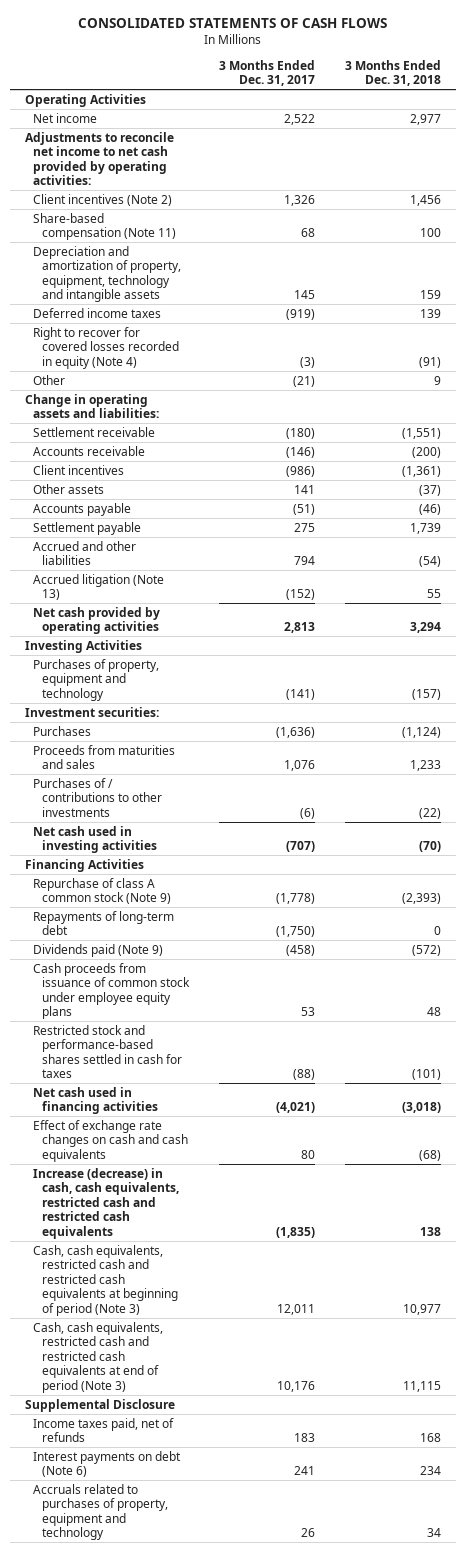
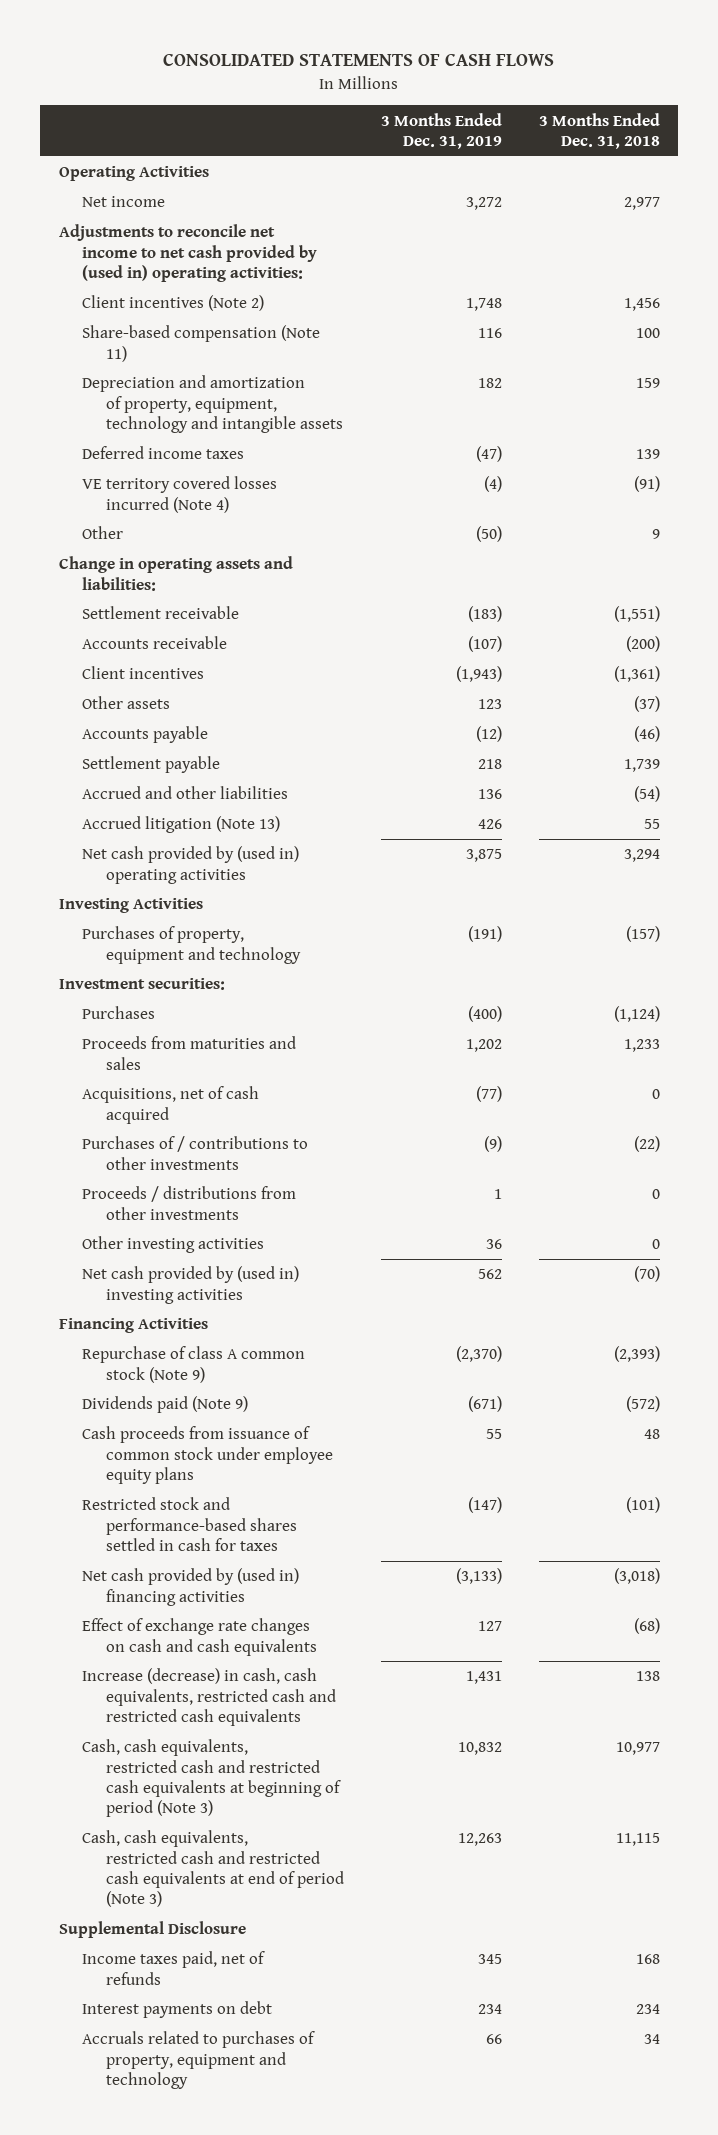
[218,59,315,87] 3 Months Ended Dec. 31, 2017 -> none
none -> [380,112,502,149] 3 Months Ended Dec. 31, 2019
[24,131,174,186] Adjustments to reconcile net income to net cash provided by operating activities: -> [58,224,318,282] Adjustments to reconcile net income to net cash provided by (used in) operating activities:
[33,326,179,369] Right to recover for covered losses recorded in equity (Note 4) -> [82,476,278,513] VE territory covered losses incurred (Note 4)
[33,606,161,635] Net cash provided by operating activities -> [82,846,300,884] Net cash provided by (used in) operating activities
none -> [82,1086,260,1124] Acquisitions, net of cash acquired
none -> [82,1186,297,1220] Proceeds / distributions from other investments
none -> [82,1236,265,1254] Other investing activities
[33,825,157,854] Net cash used in investing activities -> [82,1266,300,1304] Net cash provided by (used in) investing activities
[33,910,175,936] Repayments of long-term debt -> none
[33,1086,158,1115] Net cash used in financing activities -> [82,1568,300,1606] Net cash provided by (used in) financing activities
[33,1450,182,1478] Interest payments on debt (Note 6) -> [82,2001,273,2019] Interest payments on debt

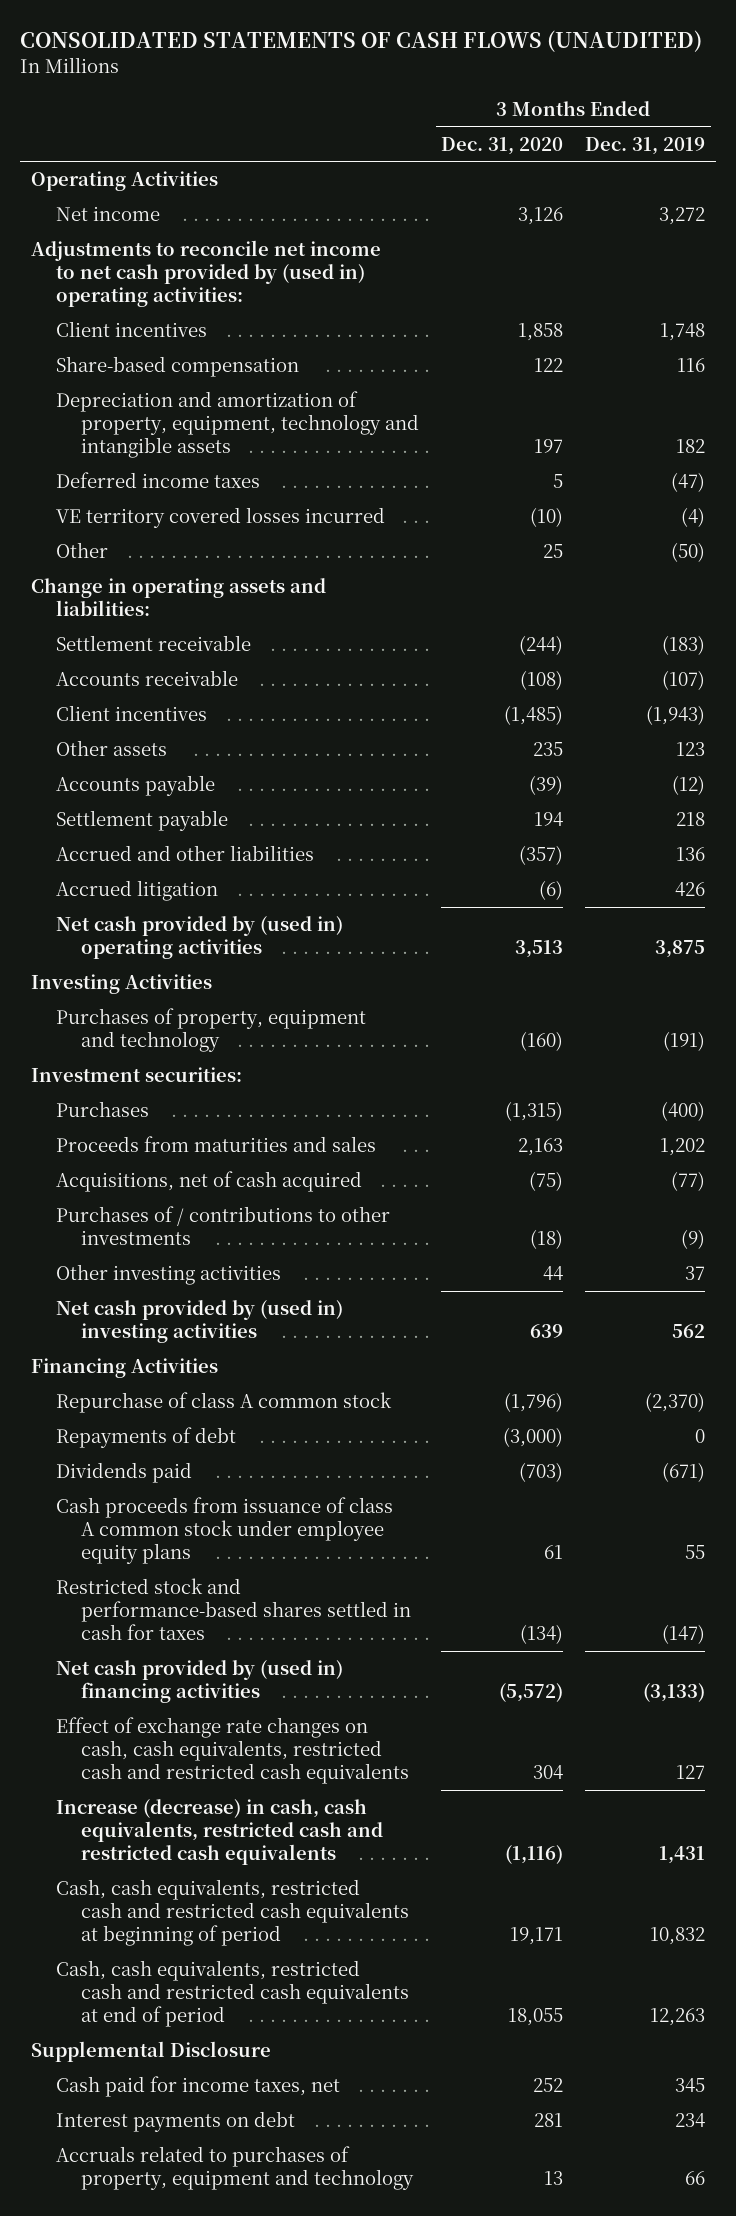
[163,53,555,67] CONSOLIDATED STATEMENTS OF CASH FLOWS -> [19,30,702,53] CONSOLIDATED STATEMENTS OF CASH FLOWS (UNAUDITED)
[538,112,660,149] 3 Months Ended Dec. 31, 2018 -> none
none -> [441,136,564,155] Dec. 31, 2020
[82,295,265,312] Client incentives (Note 2) -> [56,321,208,338] Client incentives
[82,325,321,362] Share-based compensation (Note 11) -> [56,356,300,378] Share-based compensation
[82,476,278,513] VE territory covered losses incurred (Note 4) -> [56,507,386,529] VE territory covered losses incurred
[82,816,281,834] Accrued litigation (Note 13) -> [56,880,219,902] Accrued litigation
[82,1186,297,1220] Proceeds / distributions from other investments -> none
[485,1239,502,1250] 36 -> [685,1266,706,1281] 37
[82,1346,306,1383] Repurchase of class A common stock (Note 9) -> [56,1392,393,1414] Repurchase of class A common stock
none -> [56,1427,237,1449] Repayments of debt
[82,1396,249,1414] Dividends paid (Note 9) -> [56,1462,193,1484] Dividends paid
[82,1426,334,1484] Cash proceeds from issuance of common stock under employee equity plans -> [56,1497,394,1565] Cash proceeds from issuance of class A common stock under employee equity plans
[82,1618,318,1656] Effect of exchange rate changes on cash and cash equivalents -> [56,1717,410,1785] Effect of exchange rate changes on cash, cash equivalents, restricted cash and restricted cash equivalents
[82,1739,342,1818] Cash, cash equivalents, restricted cash and restricted cash equivalents at beginning of period (Note 3) -> [56,1879,410,1947] Cash, cash equivalents, restricted cash and restricted cash equivalents at beginning of period
[82,1830,345,1908] Cash, cash equivalents, restricted cash and restricted cash equivalents at end of period (Note 3) -> [56,1960,410,2028] Cash, cash equivalents, restricted cash and restricted cash equivalents at end of period
[82,1951,266,1985] Income taxes paid, net of refunds -> [56,2076,341,2098] Cash paid for income taxes, net

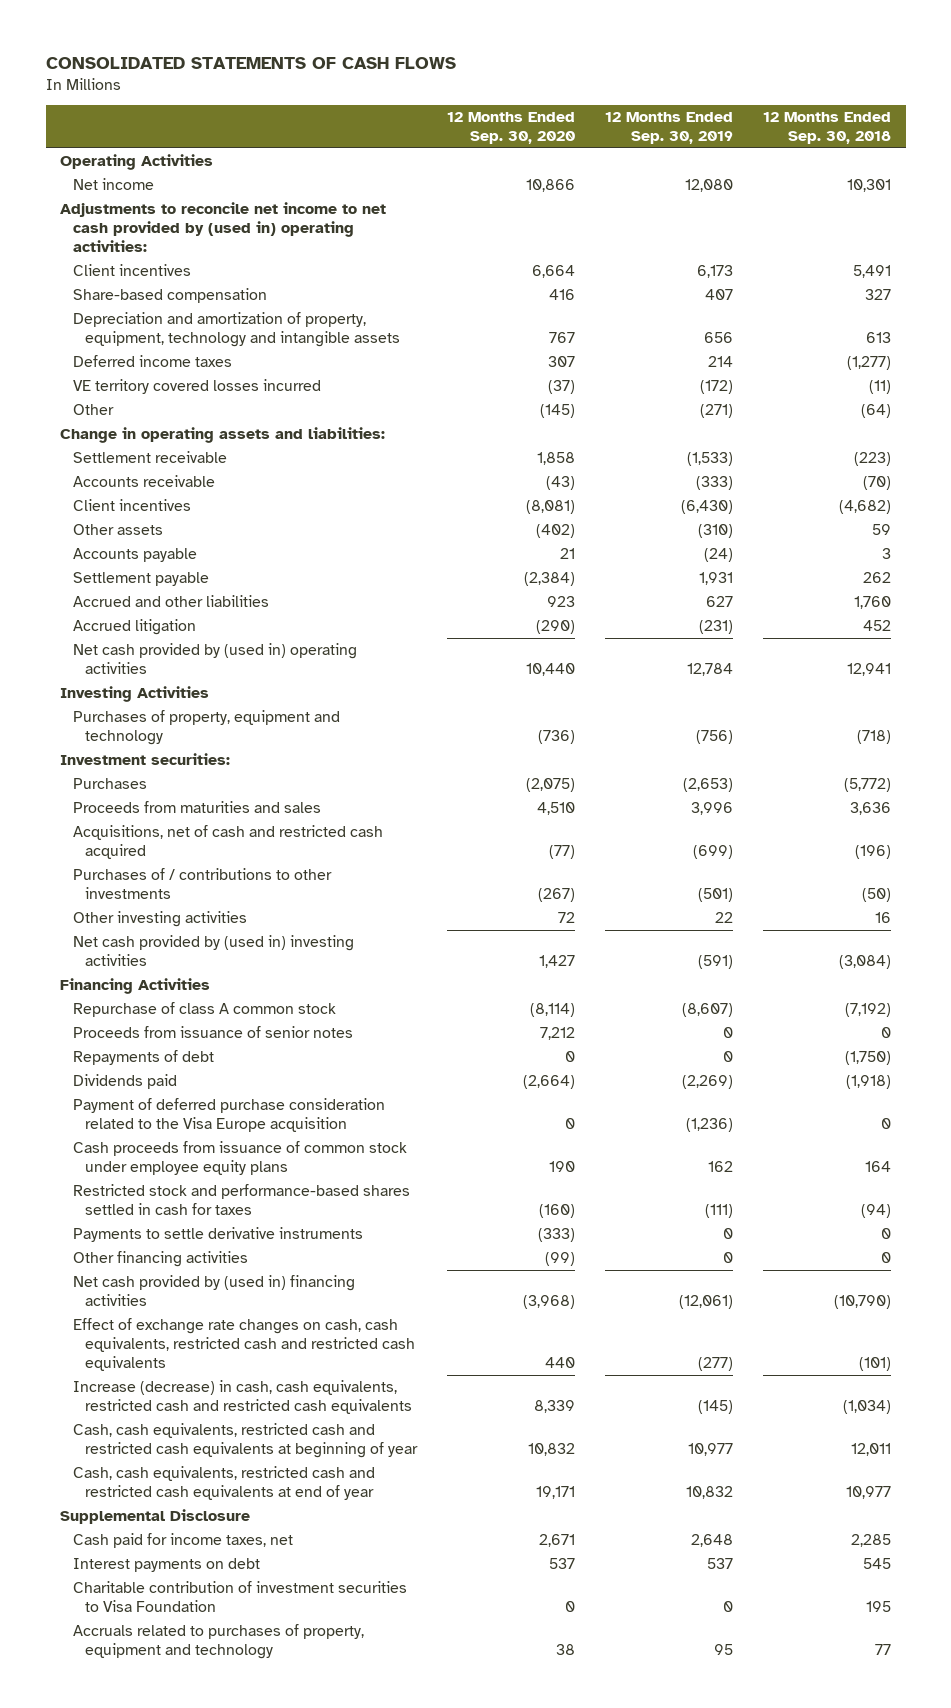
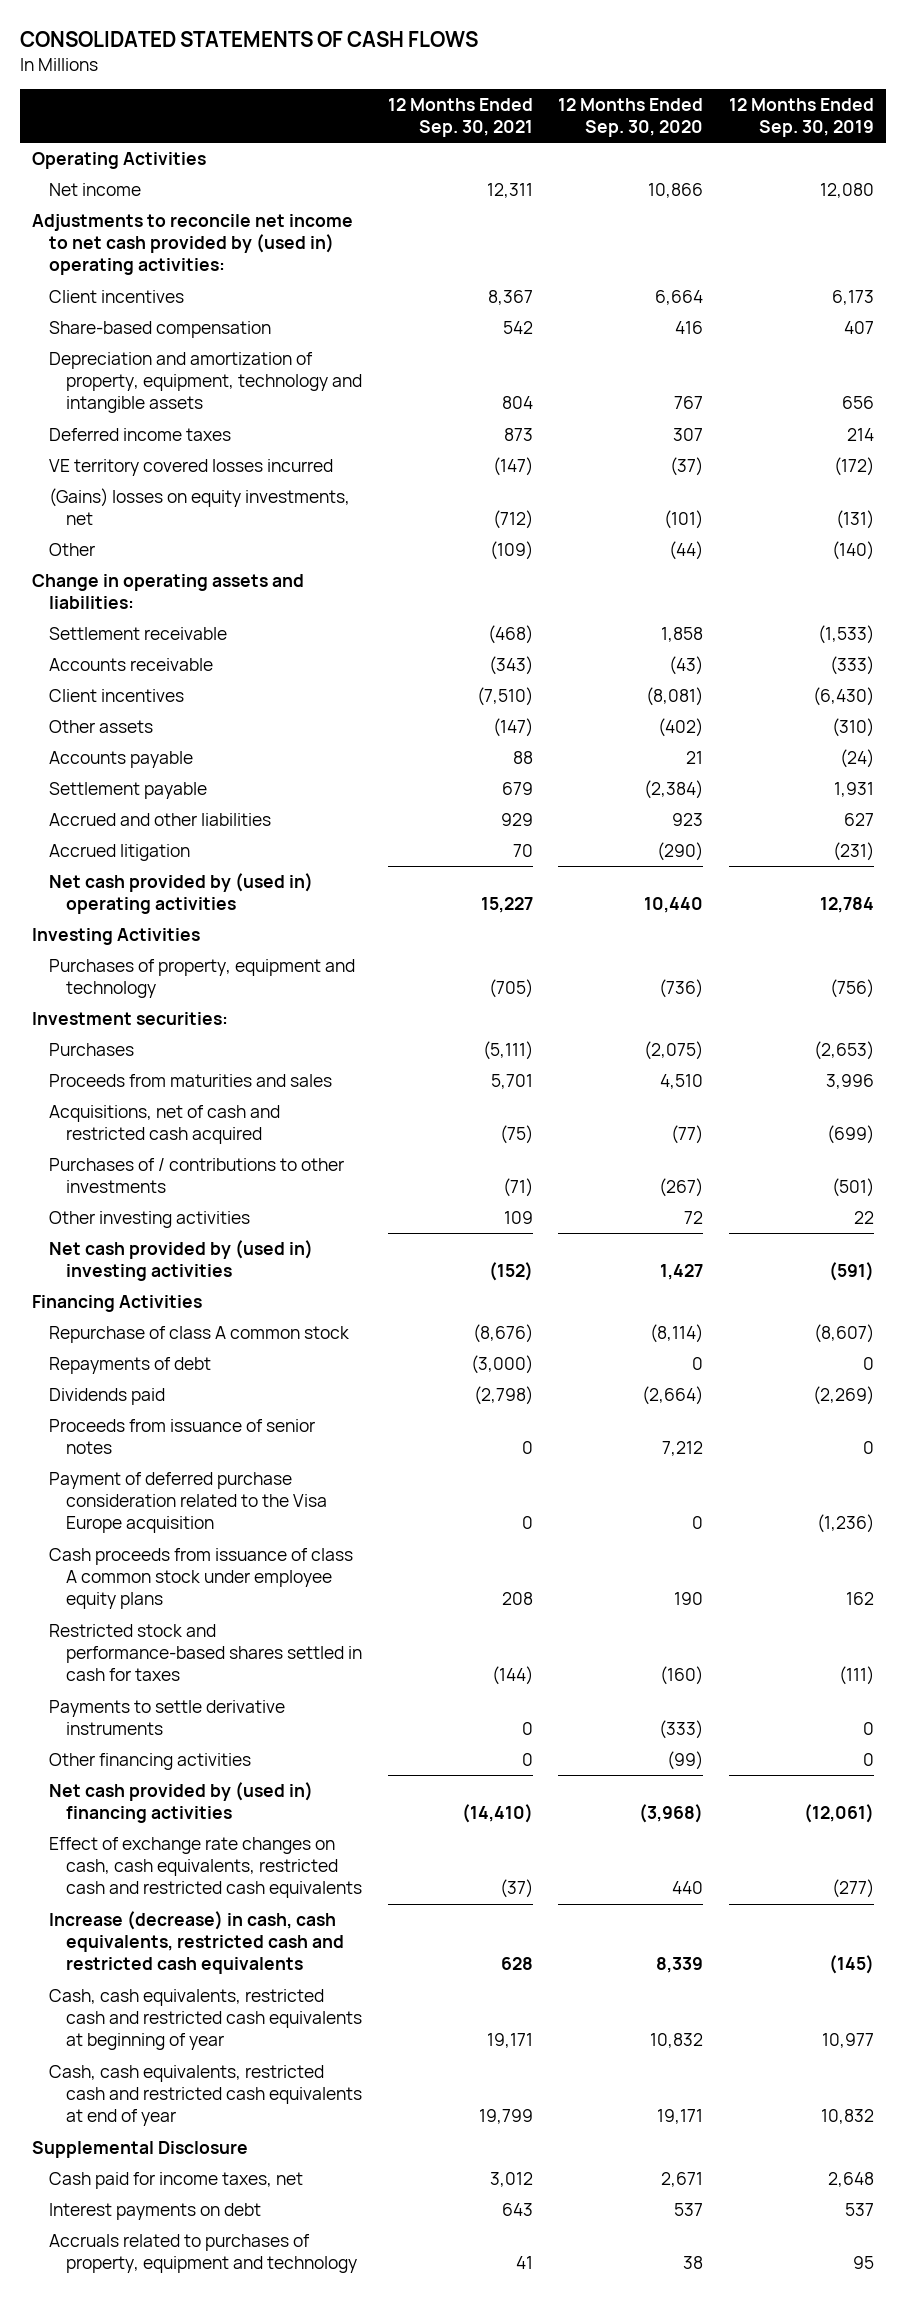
[762,112,891,145] 12 Months Ended Sep. 30, 2018 -> none
none -> [387,97,533,137] 12 Months Ended Sep. 30, 2021
none -> [49,487,351,526] (Gains) losses on equity investments, net
[540,404,576,419] (145) -> [669,540,704,560] (44)
[699,404,733,419] (271) -> [831,540,874,560] (140)
[72,1026,353,1039] Proceeds from issuance of senior notes -> [49,1418,316,1455] Proceeds from issuance of senior notes
[72,1141,407,1176] Cash proceeds from issuance of common stock under employee equity plans -> [49,1547,354,1610] Cash proceeds from issuance of class A common stock under employee equity plans
[72,1581,407,1613] Charitable contribution of investment securities to Visa Foundation -> none

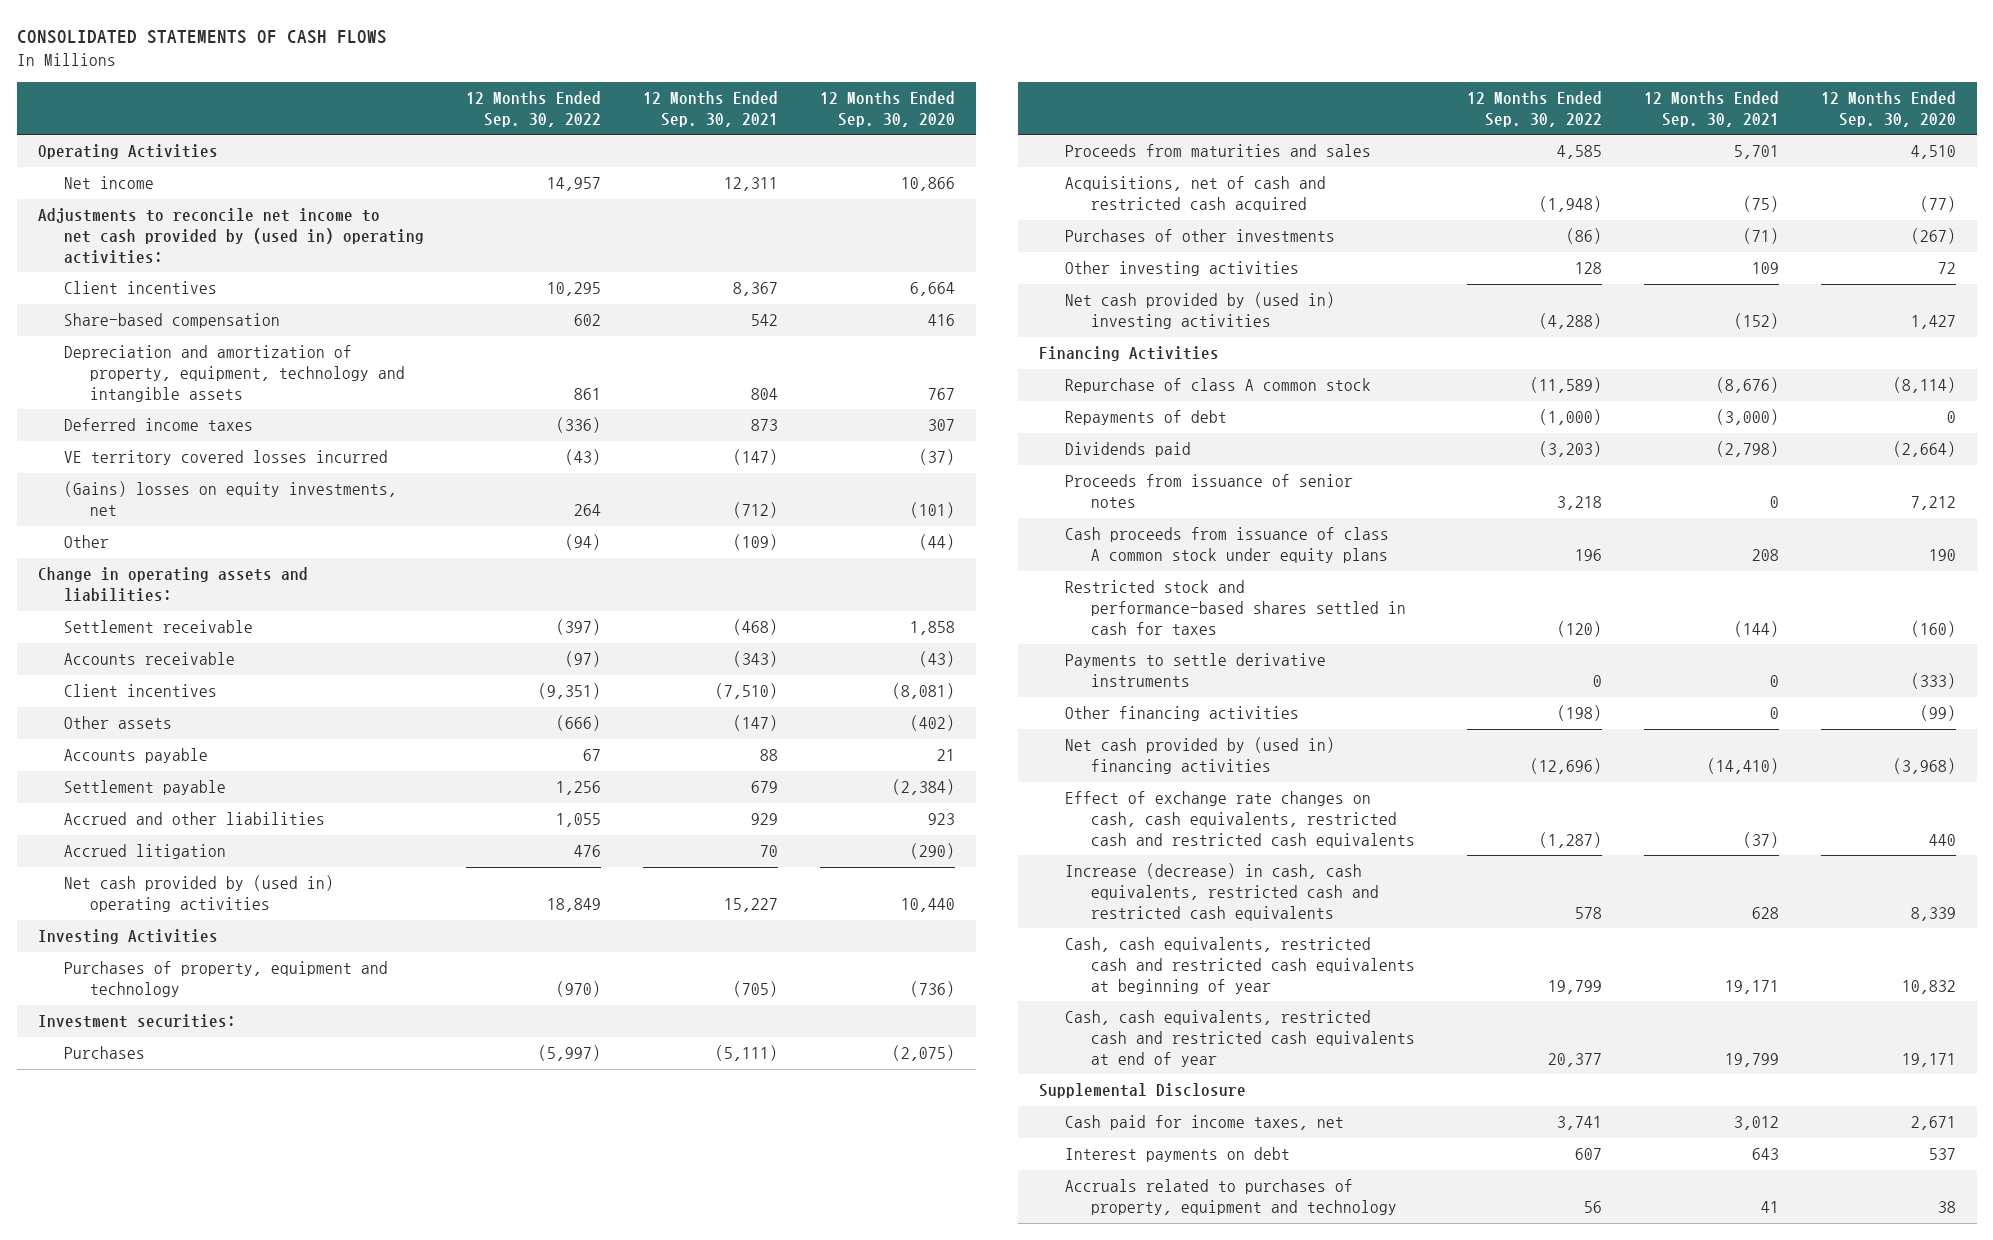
[728,97,874,137] 12 Months Ended Sep. 30, 2019 -> none
none -> [465,91,601,127] 12 Months Ended Sep. 30, 2022
[49,1157,345,1194] Purchases of / contributions to other investments -> [1064,229,1335,243] Purchases of other investments
[49,1471,328,1534] Payment of deferred purchase consideration related to the Visa Europe acquisition -> none
[49,1547,354,1610] Cash proceeds from issuance of class A common stock under employee equity plans -> [1064,527,1389,564] Cash proceeds from issuance of class A common stock under equity plans

